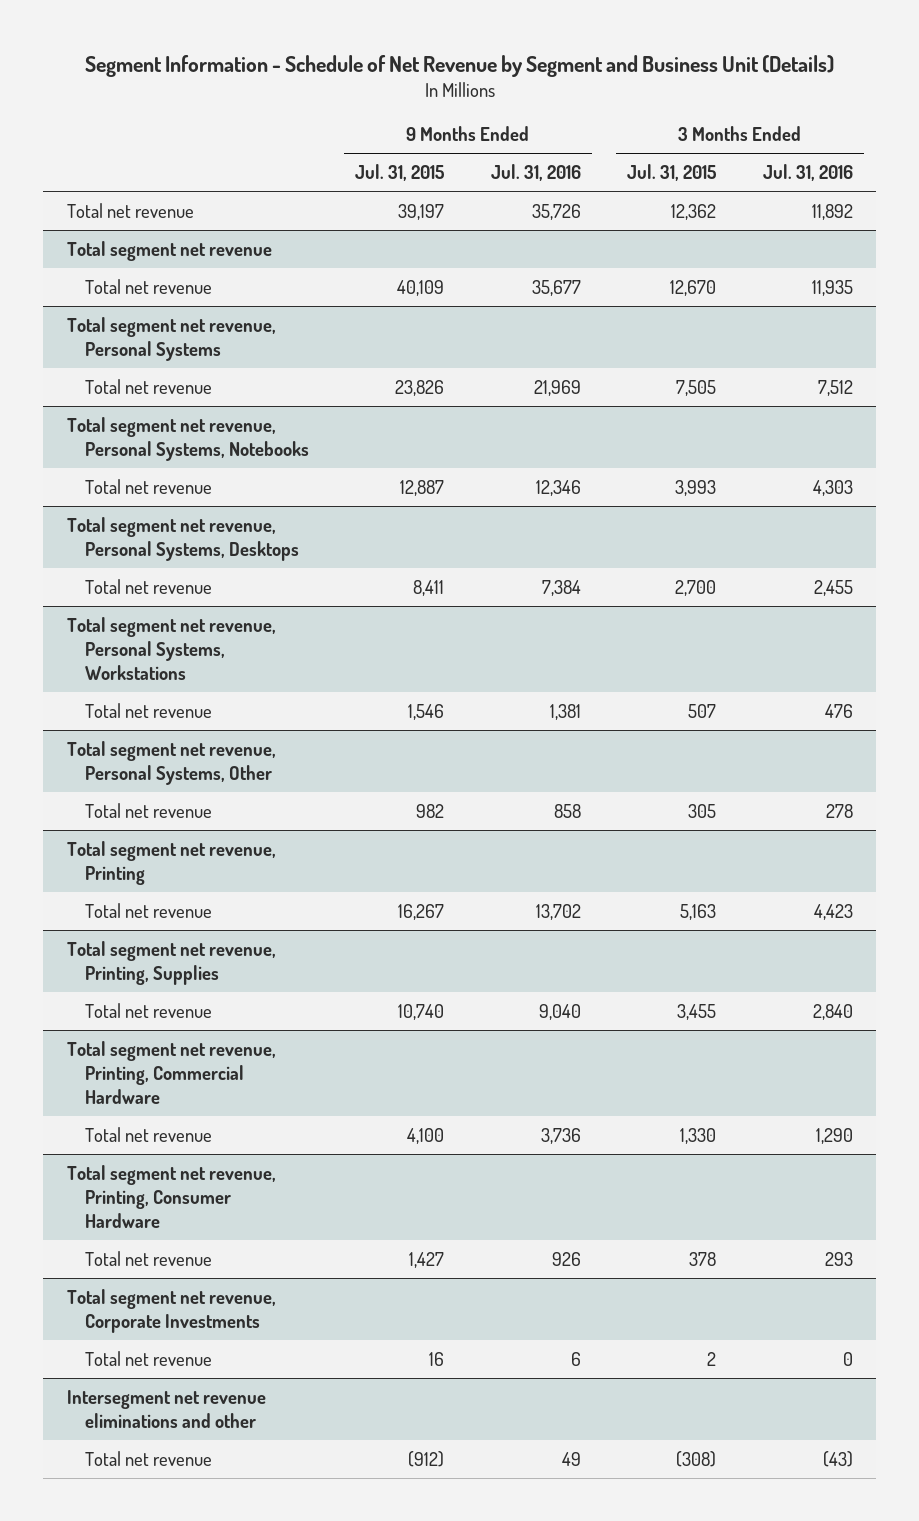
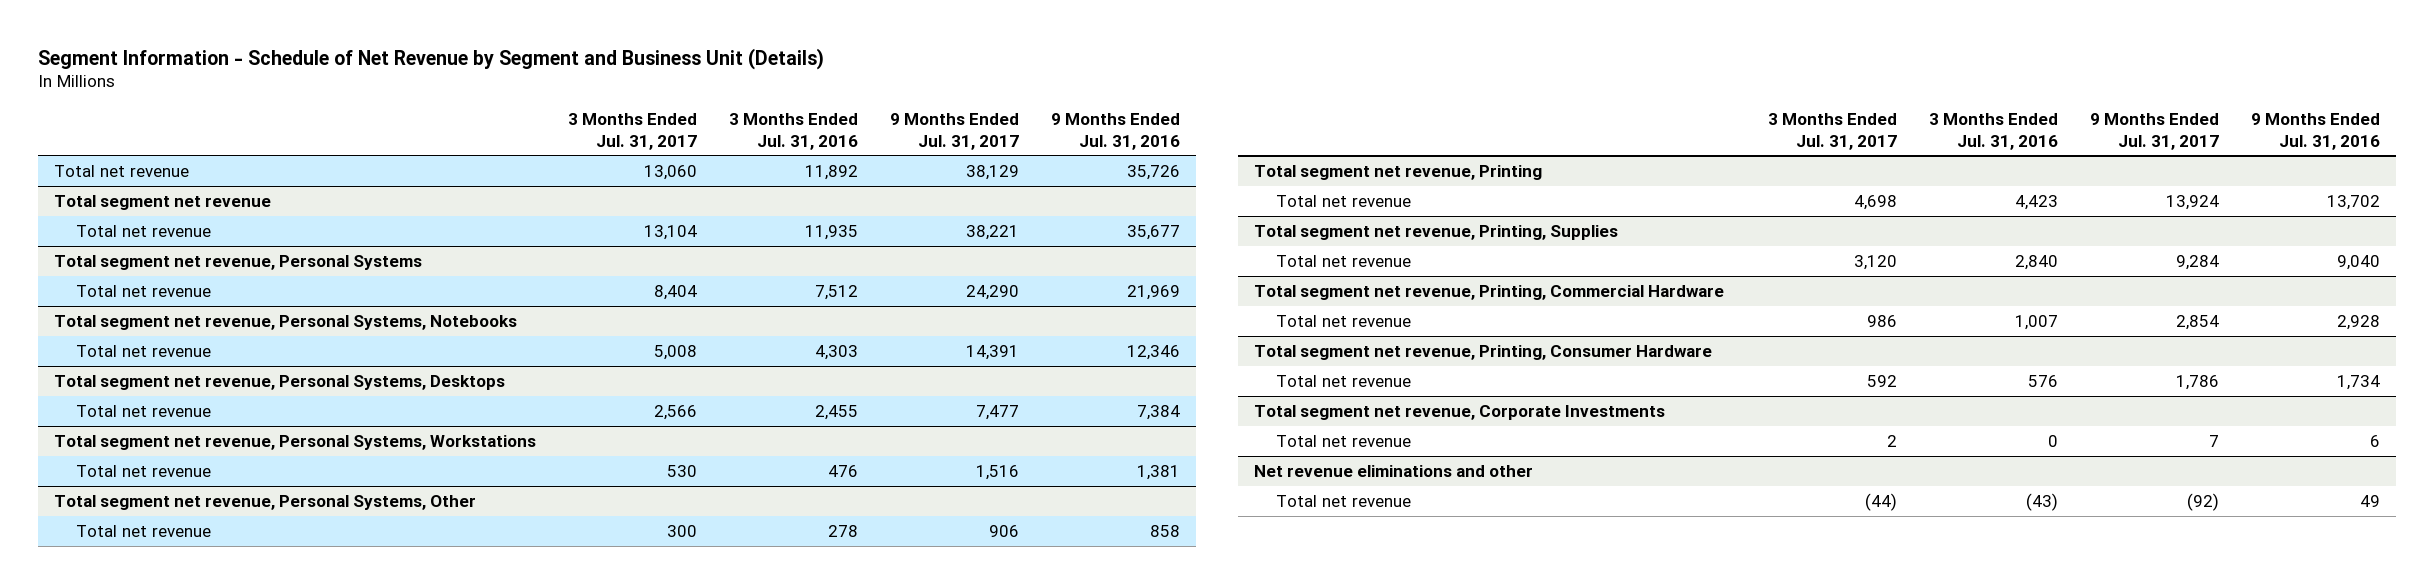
[355,164,445,182] Jul. 31, 2015 -> none
[627,164,717,182] Jul. 31, 2015 -> none
none -> [568,112,698,150] 3 Months Ended Jul. 31, 2017
none -> [890,112,1020,150] 9 Months Ended Jul. 31, 2017
[540,1127,581,1144] 3,736 -> [2337,314,2381,330] 2,928
[815,1127,853,1144] 1,290 -> [2015,314,2059,330] 1,007
[551,1251,581,1266] 926 -> [2337,374,2381,390] 1,734
[824,1251,853,1266] 293 -> [2028,374,2059,387] 576
[66,1389,266,1428] Intersegment net revenue eliminations and other -> [1254,464,1534,477] Net revenue eliminations and other

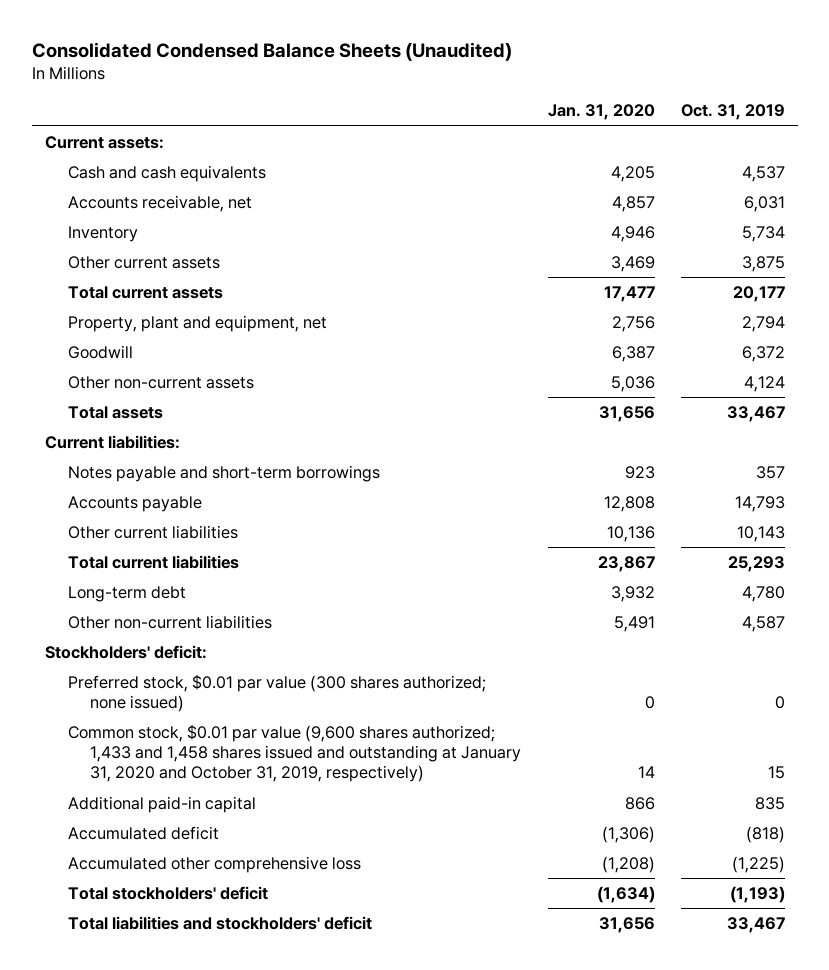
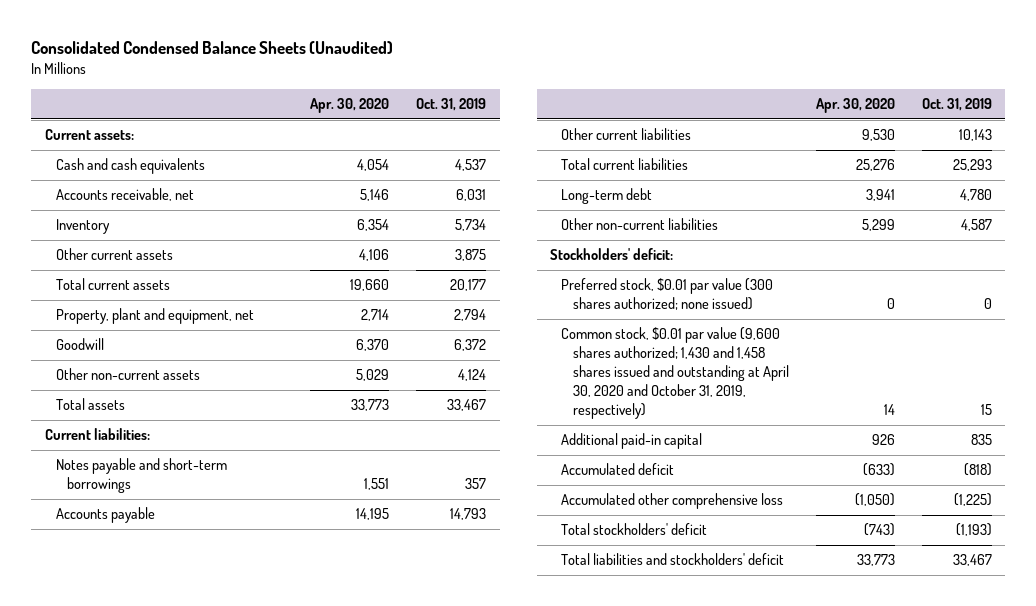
[547,104,655,121] Jan. 31, 2020 -> none
none -> [310,98,390,114] Apr. 30, 2020
[67,723,522,783] Common stock, $0.01 par value (9,600 shares authorized; 1,433 and 1,458 shares issued and outstanding at January 31, 2020 and October 31, 2019, respectively) -> [561,327,789,420] Common stock, $0.01 par value (9,600 shares authorized; 1,430 and 1,458 shares issued and outstanding at April 30, 2020 and October 31, 2019, respectively)

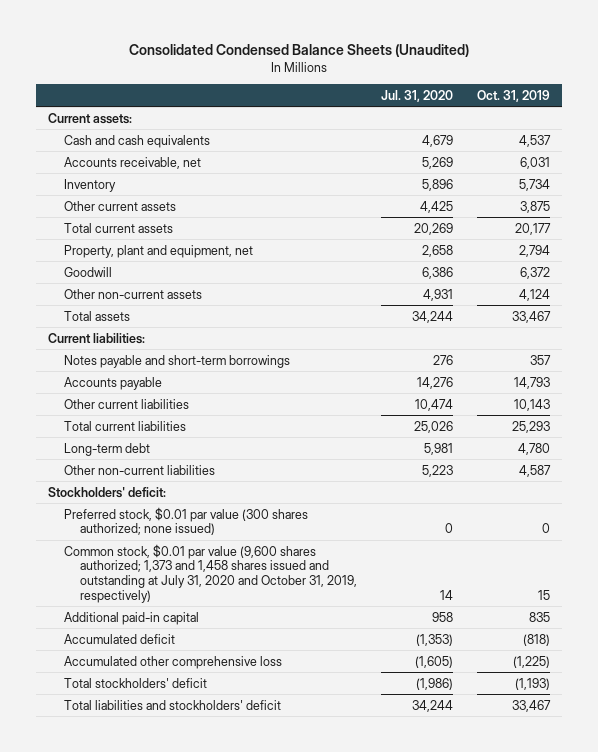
[310,98,390,114] Apr. 30, 2020 -> none
none -> [380,89,453,102] Jul. 31, 2020
[561,327,789,420] Common stock, $0.01 par value (9,600 shares authorized; 1,430 and 1,458 shares issued and outstanding at April 30, 2020 and October 31, 2019, respectively) -> [63,543,357,603] Common stock, $0.01 par value (9,600 shares authorized; 1,373 and 1,458 shares issued and outstanding at July 31, 2020 and October 31, 2019, respectively)

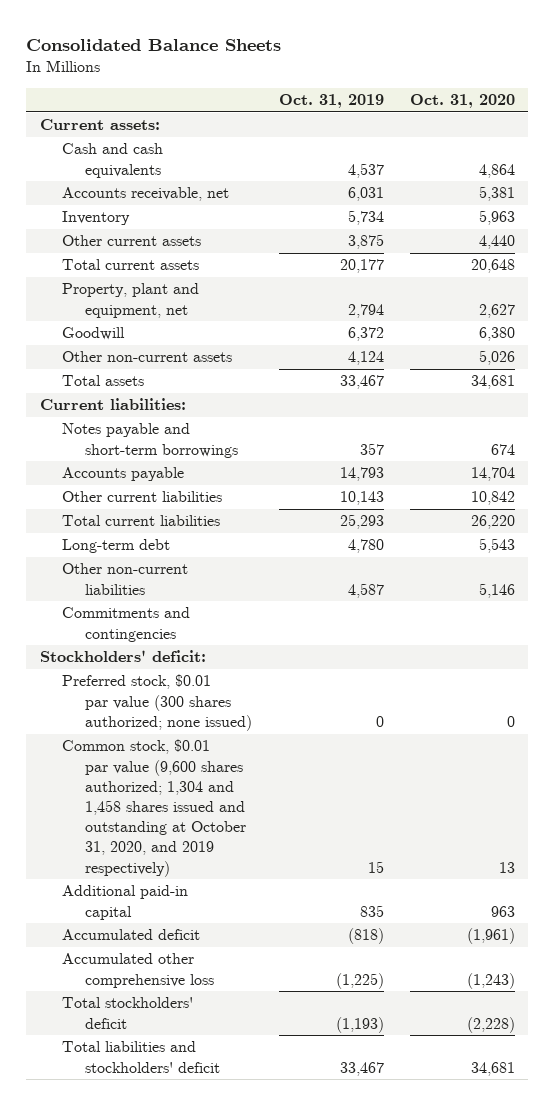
[128,44,469,58] Consolidated Condensed Balance Sheets (Unaudited) -> [26,38,282,51] Consolidated Balance Sheets
[380,89,453,102] Jul. 31, 2020 -> none
none -> [410,93,516,108] Oct. 31, 2020
none -> [62,607,191,642] Commitments and contingencies
[63,543,357,603] Common stock, $0.01 par value (9,600 shares authorized; 1,373 and 1,458 shares issued and outstanding at July 31, 2020 and October 31, 2019, respectively) -> [62,739,246,877] Common stock, $0.01 par value (9,600 shares authorized; 1,304 and 1,458 shares issued and outstanding at October 31, 2020, and 2019 respectively)

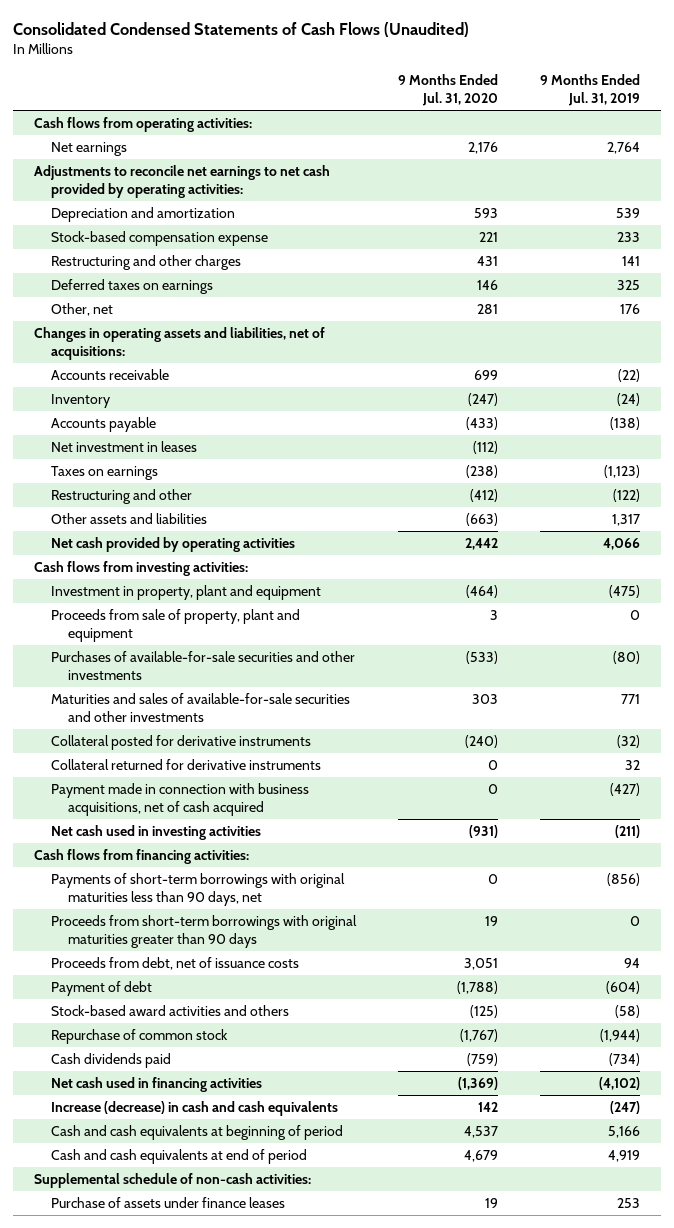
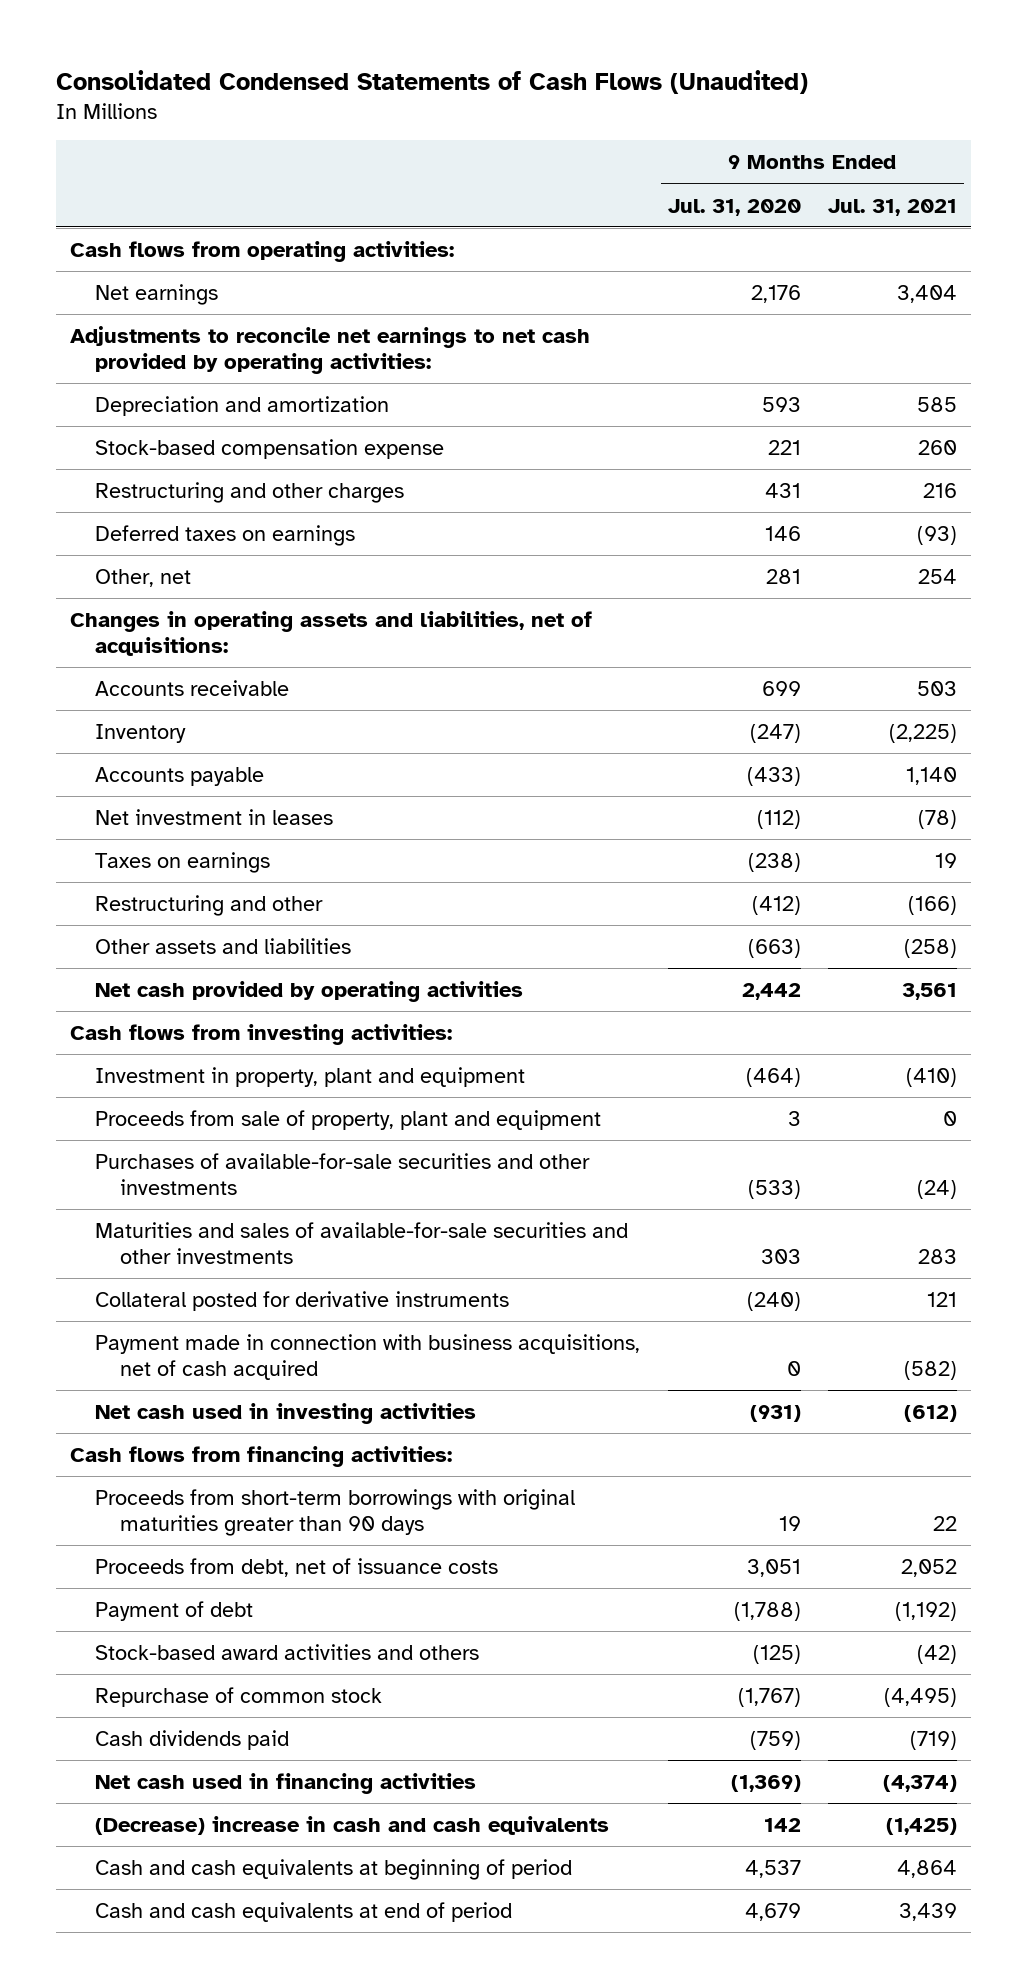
[540,73,641,107] 9 Months Ended Jul. 31, 2019 -> none
none -> [828,198,958,216] Jul. 31, 2021
[50,759,321,771] Collateral returned for derivative instruments -> none
[50,873,345,907] Payments of short-term borrowings with original maturities less than 90 days, net -> none
[50,1101,338,1117] Increase (decrease) in cash and cash equivalents -> [94,1815,609,1835] (Decrease) increase in cash and cash equivalents
[33,1173,311,1189] Supplemental schedule of non-cash activities: -> none
[50,1197,285,1209] Purchase of assets under finance leases -> none

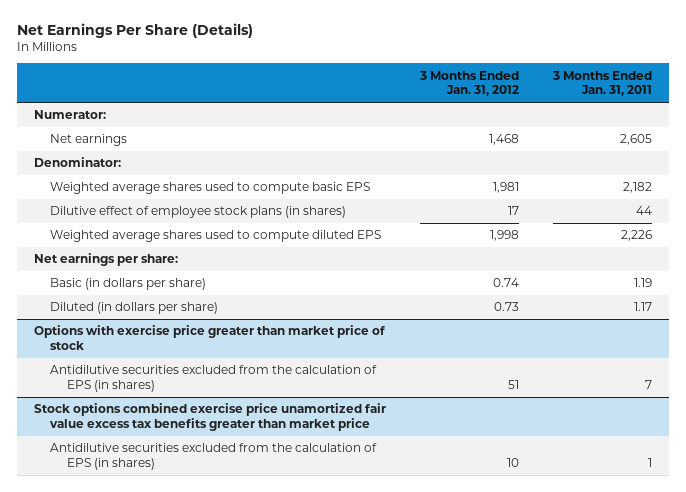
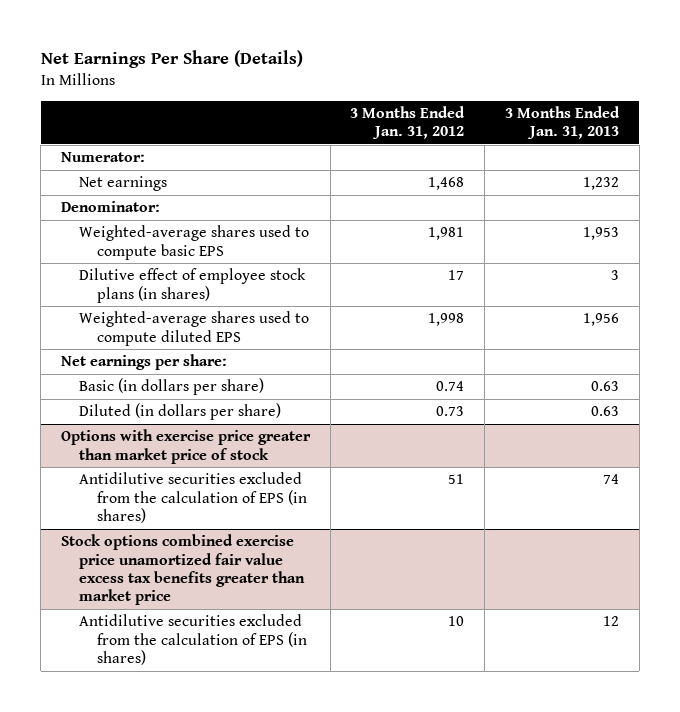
[552,70,653,97] 3 Months Ended Jan. 31, 2011 -> none
none -> [505,105,621,140] 3 Months Ended Jan. 31, 2013
[50,182,371,195] Weighted average shares used to compute basic EPS -> [78,225,309,260] Weighted-average shares used to compute basic EPS
[50,230,382,243] Weighted average shares used to compute diluted EPS -> [78,311,309,346] Weighted-average shares used to compute diluted EPS

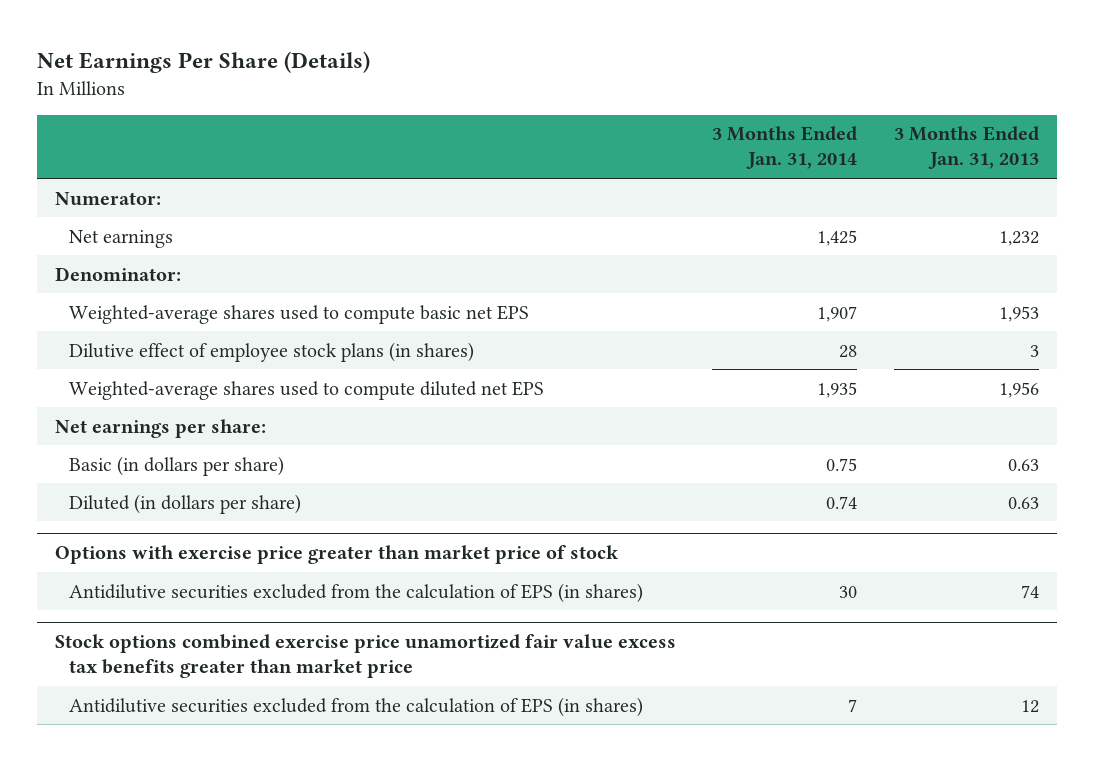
[350,105,466,140] 3 Months Ended Jan. 31, 2012 -> none
none -> [712,126,858,170] 3 Months Ended Jan. 31, 2014
[78,225,309,260] Weighted-average shares used to compute basic EPS -> [69,304,530,324] Weighted-average shares used to compute basic net EPS
[78,311,309,346] Weighted-average shares used to compute diluted EPS -> [69,380,545,400] Weighted-average shares used to compute diluted net EPS

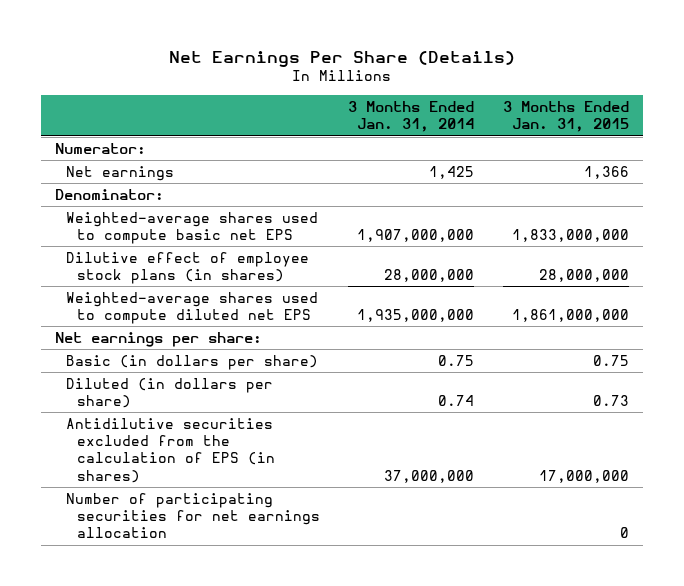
[894,126,1040,170] 3 Months Ended Jan. 31, 2013 -> none
none -> [502,101,629,133] 3 Months Ended Jan. 31, 2015
[817,305,858,322] 1,907 -> [357,229,475,243] 1,907,000,000
[839,344,858,358] 28 -> [384,269,475,283] 28,000,000
[817,381,858,398] 1,935 -> [357,309,475,323] 1,935,000,000
[54,545,619,565] Options with exercise price greater than market price of stock -> none
[54,634,676,679] Stock options combined exercise price unamortized fair value excess tax benefits greater than market price -> none
[69,696,644,717] Antidilutive securities excluded from the calculation of EPS (in shares) -> none
[839,585,858,598] 30 -> [384,469,475,483] 37,000,000
none -> [66,492,321,539] Number of participating securities for net earnings allocation

